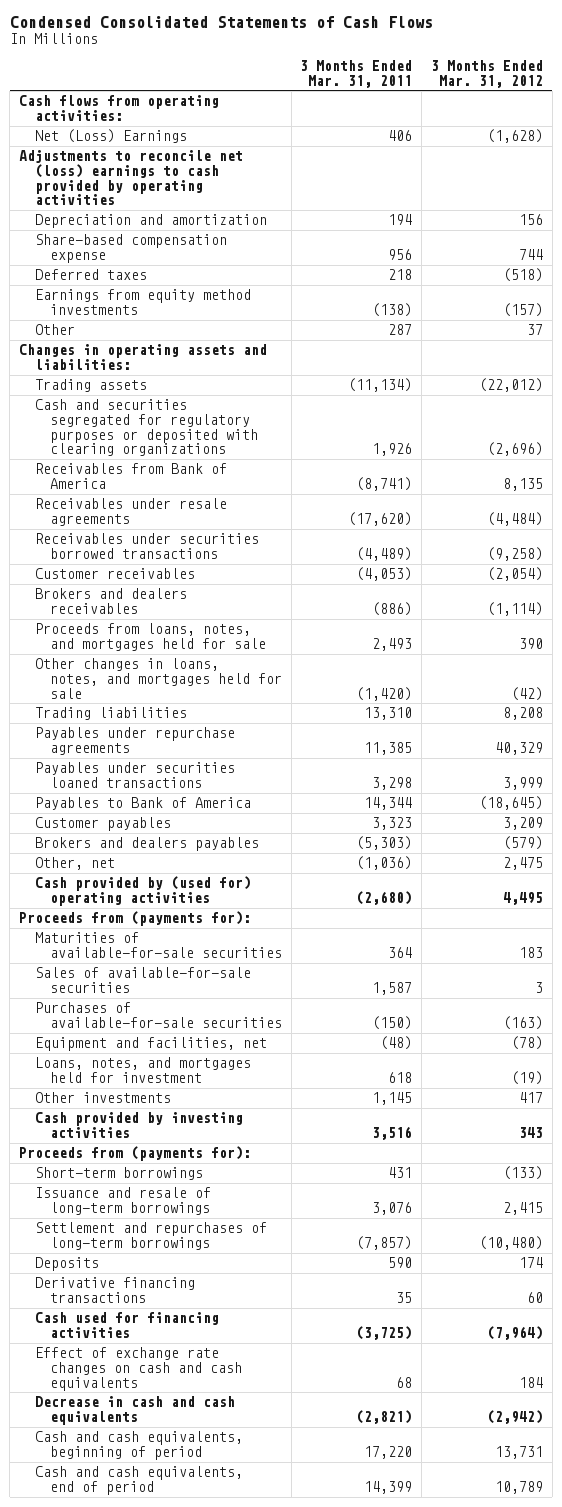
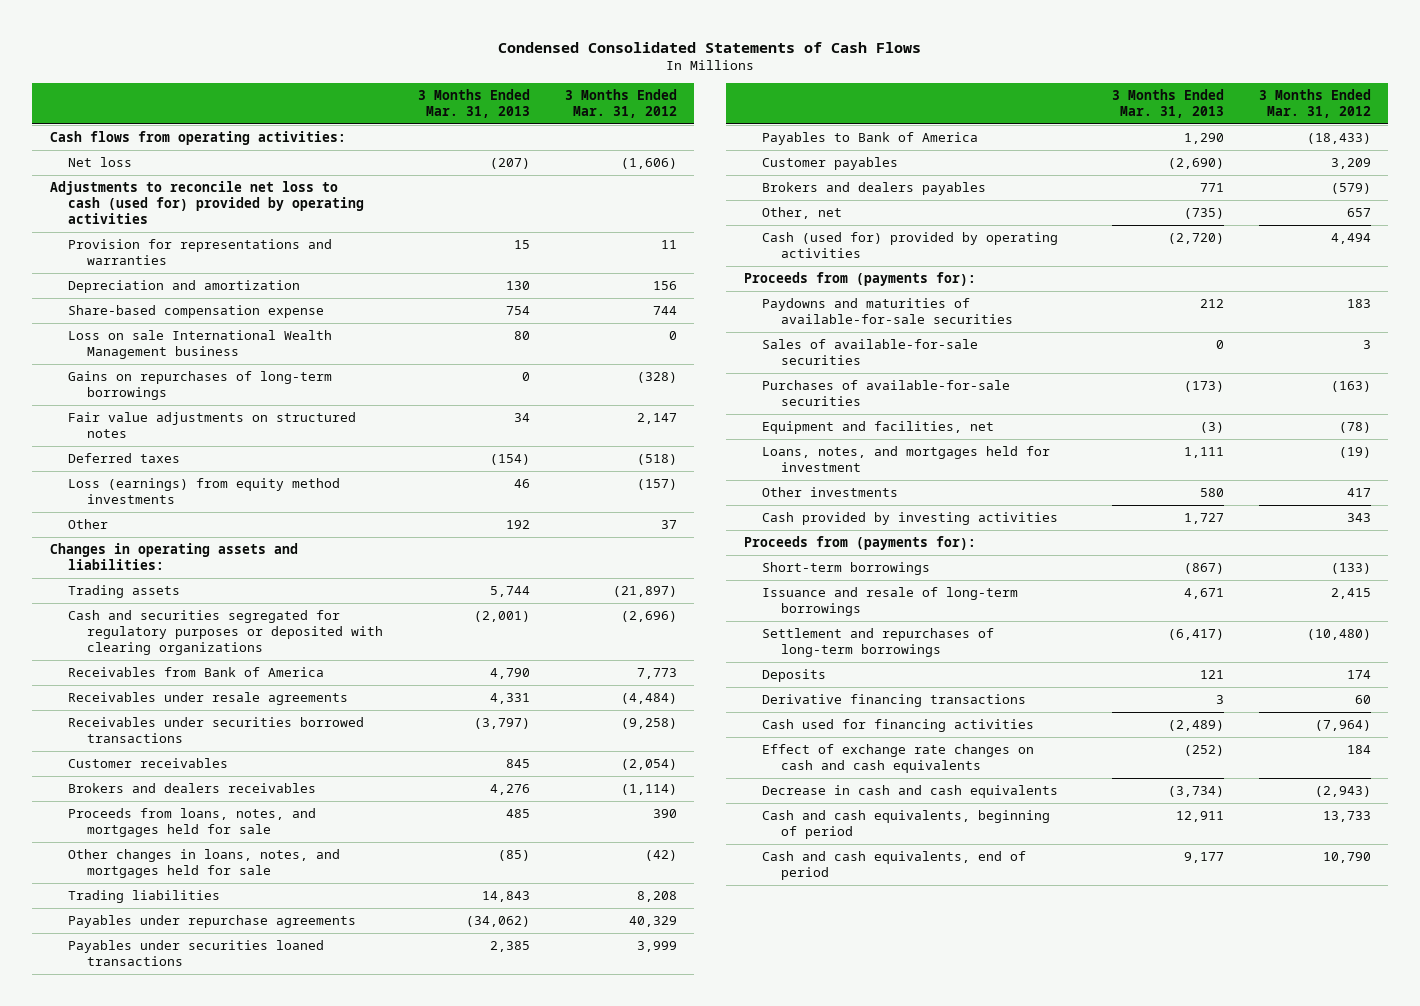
[300,60,413,88] 3 Months Ended Mar. 31, 2011 -> none
none -> [417,89,530,119] 3 Months Ended Mar. 31, 2013
[34,129,187,144] Net (Loss) Earnings -> [68,157,133,168] Net loss
[486,129,543,144] (1,628) -> [620,158,677,170] (1,606)
[19,150,244,206] Adjustments to reconcile net (loss) earnings to cash provided by operating activities -> [49,181,365,225] Adjustments to reconcile net loss to cash (used for) provided by operating activities
none -> [68,239,333,266] Provision for representations and warranties
none -> [68,330,333,360] Loss on sale International Wealth Management business
none -> [68,371,333,401] Gains on repurchases of long-term borrowings
none -> [68,412,357,439] Fair value adjustments on structured notes
[34,289,251,316] Earnings from equity method investments -> [68,478,341,505] Loss (earnings) from equity method investments
[478,378,543,393] (22,012) -> [612,586,677,598] (21,897)
[502,478,543,492] 8,135 -> [636,668,677,680] 7,773
[478,796,543,811] (18,645) -> [1306,133,1371,145] (18,433)
[502,857,543,871] 2,475 -> [1346,208,1371,218] 657
[34,876,251,907] Cash provided by (used for) operating activities -> [762,232,1059,259] Cash (used for) provided by operating activities
[502,892,543,906] 4,495 -> [1330,233,1371,245] 4,494
[34,932,282,959] Maturities of available-for-sale securities -> [762,298,1013,325] Paydowns and maturities of available-for-sale securities
[486,1410,543,1425] (2,942) -> [1314,786,1371,798] (2,943)
[494,1446,543,1460] 13,731 -> [1322,811,1371,823] 13,733
[494,1481,543,1495] 10,789 -> [1322,852,1371,864] 10,790

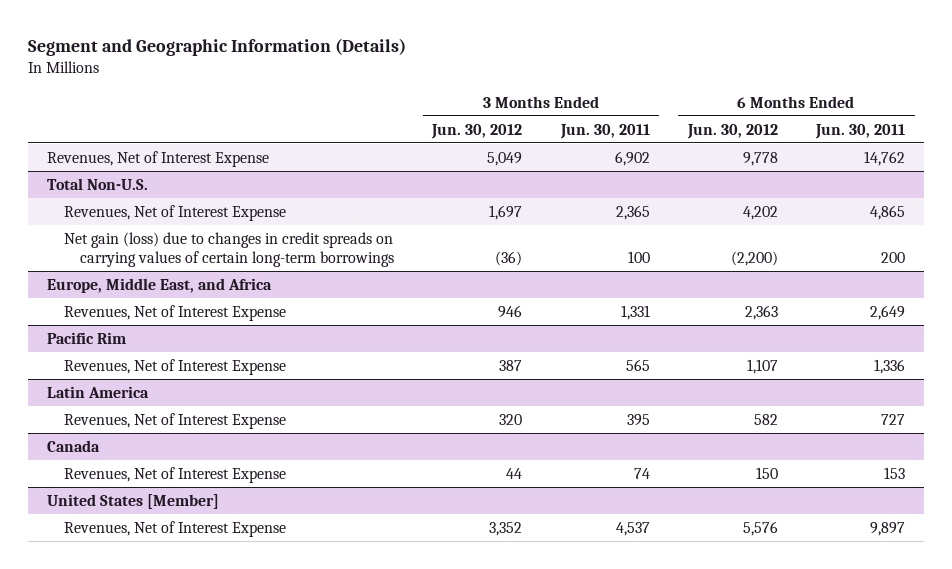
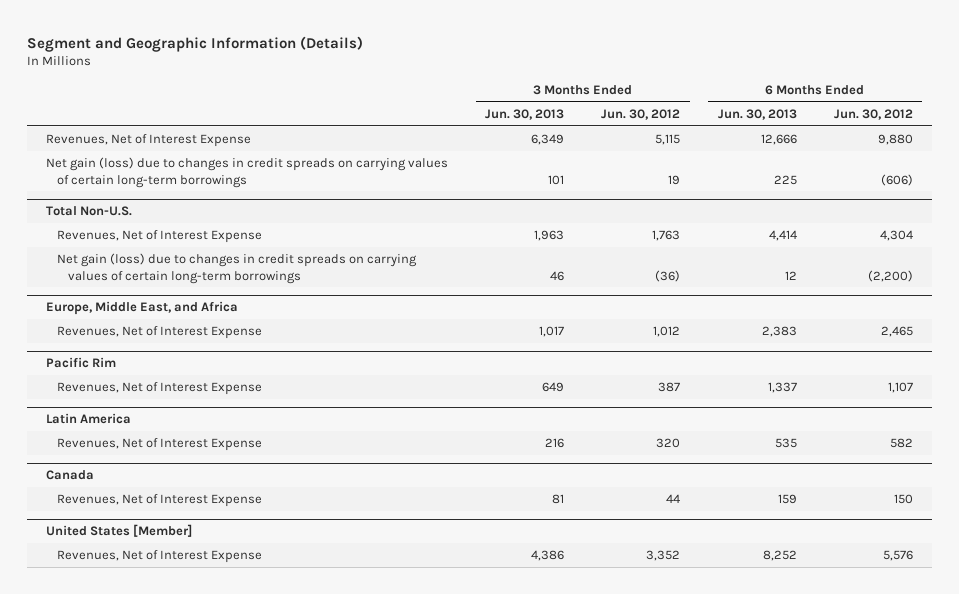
[559,123,650,139] Jun. 30, 2011 -> none
[815,123,906,139] Jun. 30, 2011 -> none
none -> [485,109,565,121] Jun. 30, 2013
none -> [717,109,797,121] Jun. 30, 2013
[487,151,523,166] 5,049 -> [655,134,681,146] 5,115
[742,151,778,166] 9,778 -> [877,134,913,146] 9,880
none -> [45,157,448,188] Net gain (loss) due to changes in credit spreads on carrying values of certain long-term borrowings
[489,204,523,220] 1,697 -> [652,230,681,242] 1,763
[742,205,778,220] 4,202 -> [879,230,913,242] 4,304
[498,304,523,318] 946 -> [653,326,681,338] 1,012
[744,304,778,320] 2,363 -> [880,326,913,338] 2,465

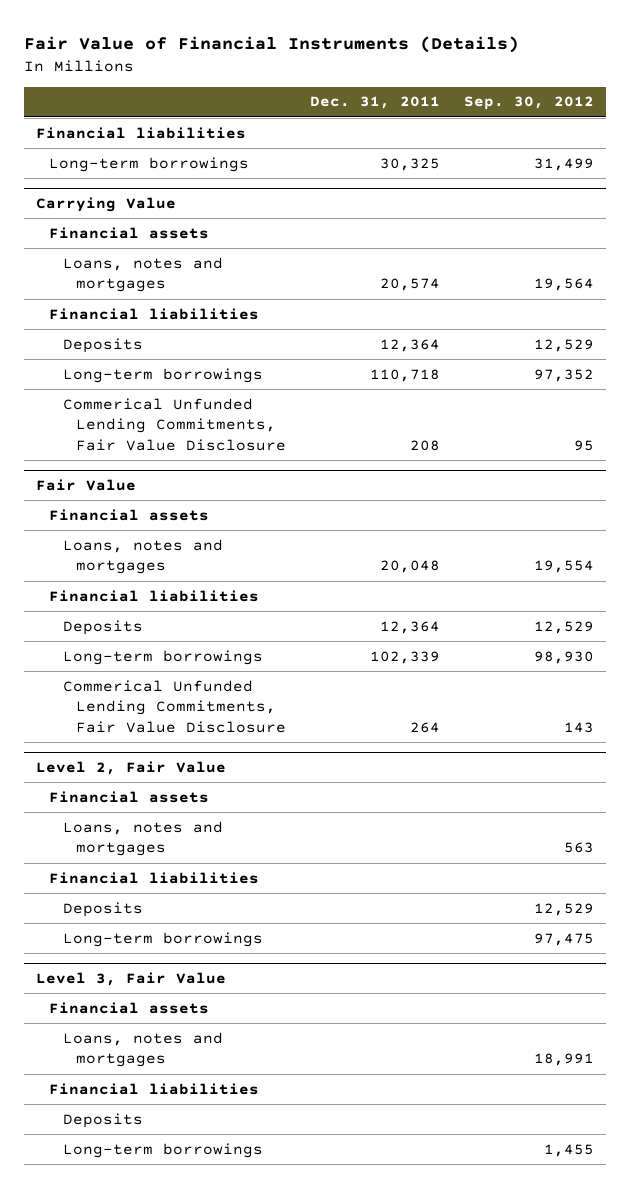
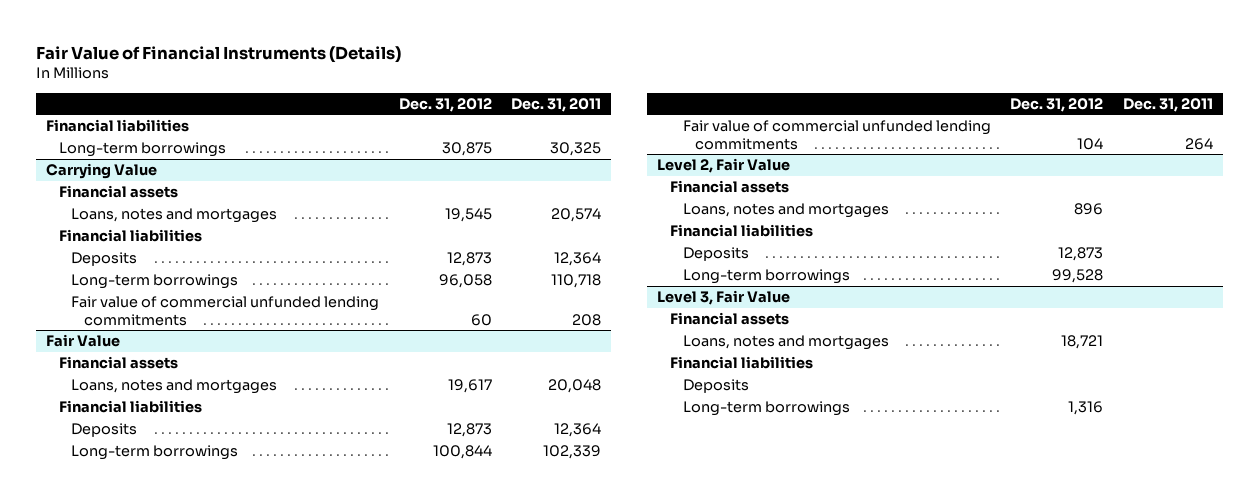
[464,96,595,111] Sep. 30, 2012 -> none
none -> [398,97,492,112] Dec. 31, 2012
[62,397,286,451] Commerical Unfunded Lending Commitments, Fair Value Disclosure -> [71,296,380,326] Fair value of commercial unfunded lending commitments
[62,679,286,733] Commerical Unfunded Lending Commitments, Fair Value Disclosure -> [682,120,991,150] Fair value of commercial unfunded lending commitments

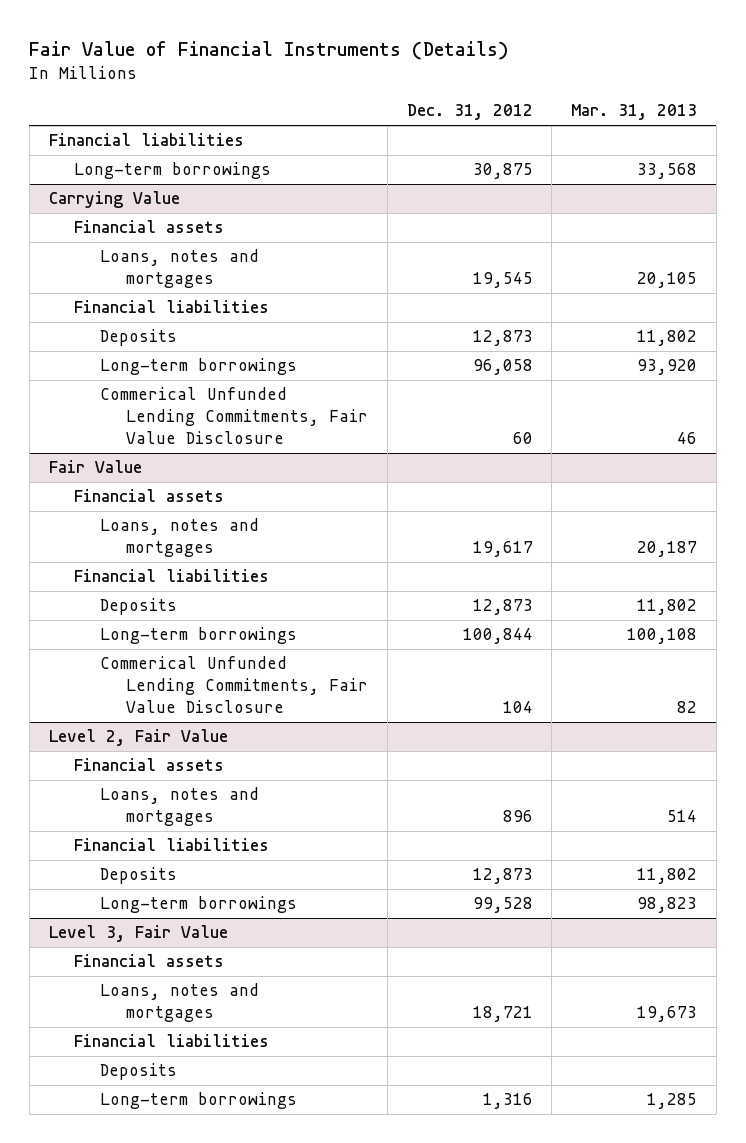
[511,97,602,112] Dec. 31, 2011 -> none
none -> [571,104,698,121] Mar. 31, 2013
[71,296,380,326] Fair value of commercial unfunded lending commitments -> [100,387,369,444] Commerical Unfunded Lending Commitments, Fair Value Disclosure
[682,120,991,150] Fair value of commercial unfunded lending commitments -> [100,656,369,713] Commerical Unfunded Lending Commitments, Fair Value Disclosure

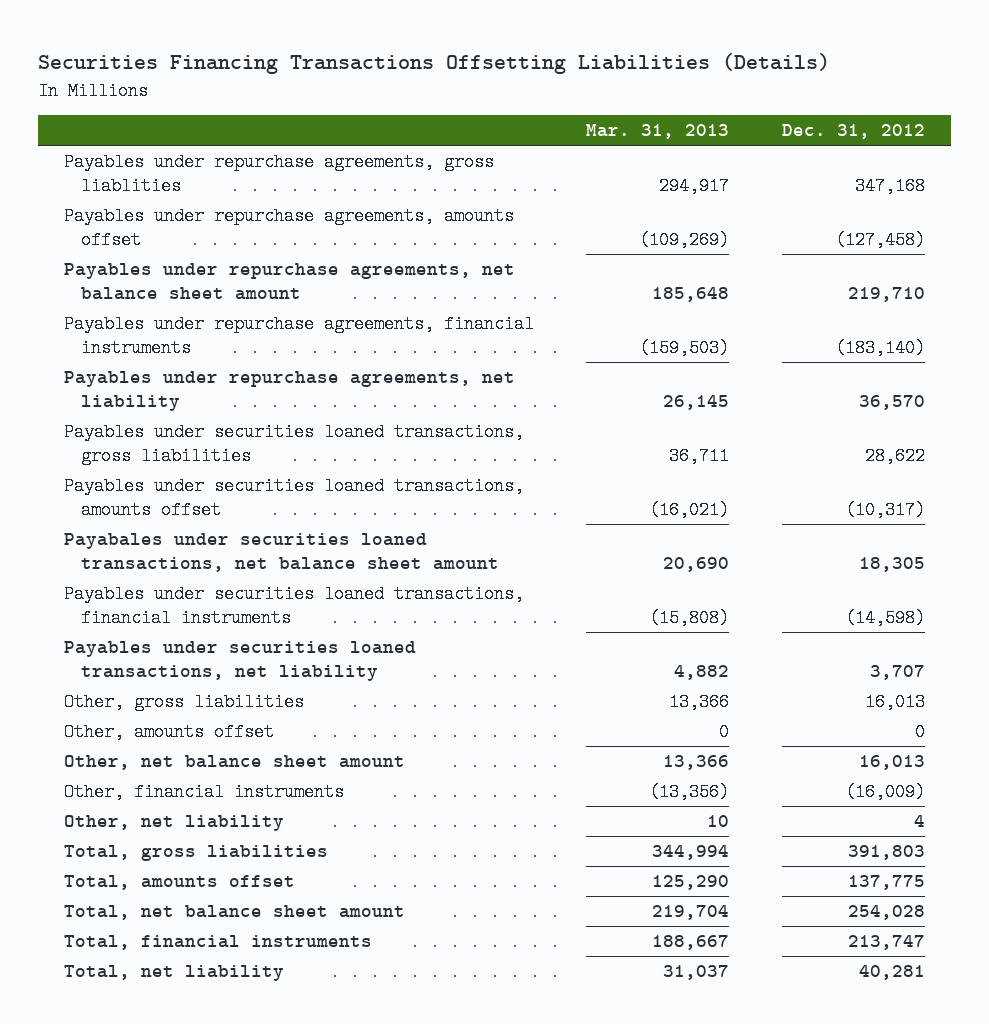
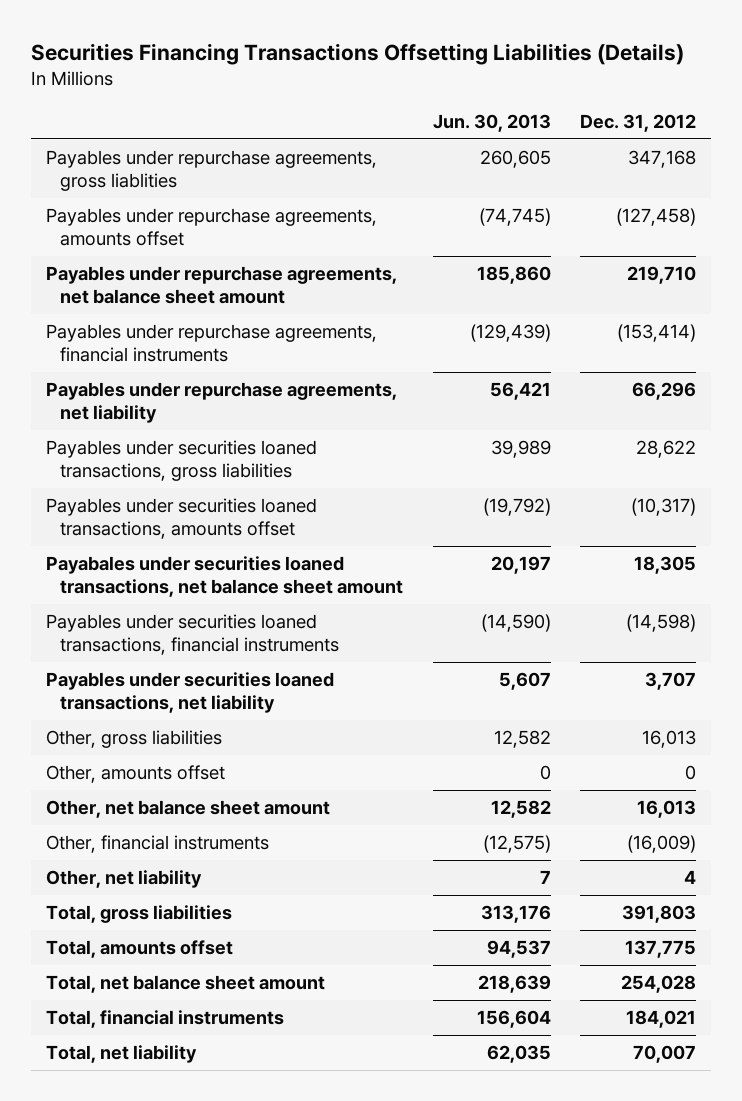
[586,124,730,140] Mar. 31, 2013 -> none
none -> [432,113,551,132] Jun. 30, 2013
[834,339,925,358] (183,140) -> [617,324,697,343] (153,414)
[858,395,925,411] 36,570 -> [632,382,697,401] 66,296
[847,934,925,950] 213,747 -> [626,1010,697,1029] 184,021
[858,964,925,980] 40,281 -> [633,1045,697,1064] 70,007

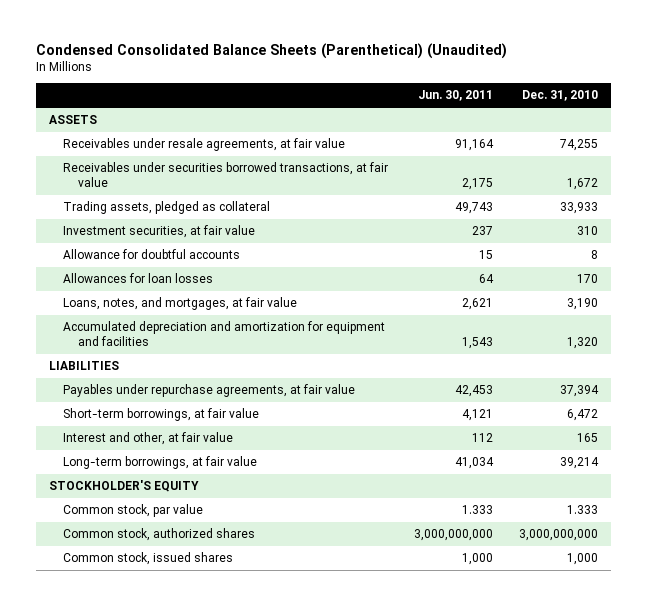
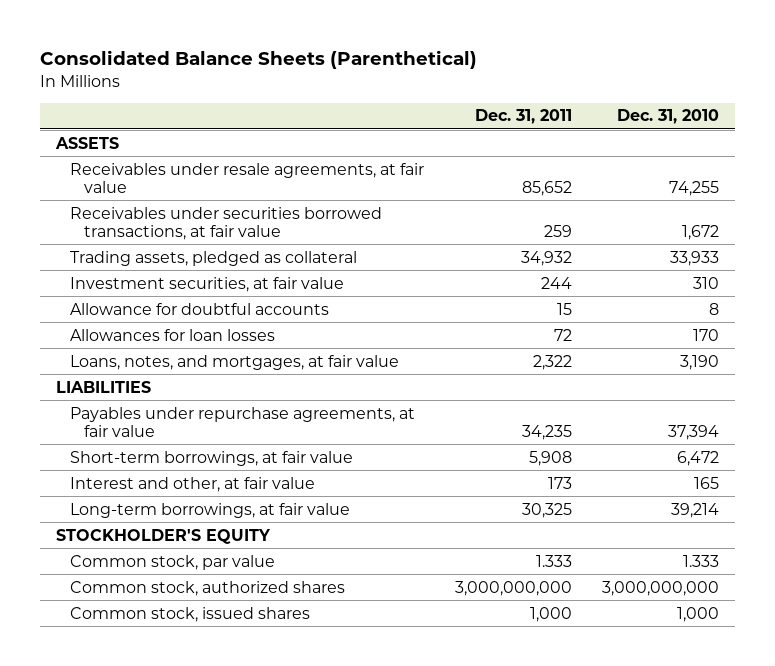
[36,42,508,59] Condensed Consolidated Balance Sheets (Parenthetical) (Unaudited) -> [40,50,478,70] Consolidated Balance Sheets (Parenthetical)
[418,90,494,102] Jun. 30, 2011 -> none
none -> [474,109,572,125] Dec. 31, 2011
[63,321,386,347] Accumulated depreciation and amortization for equipment and facilities -> none

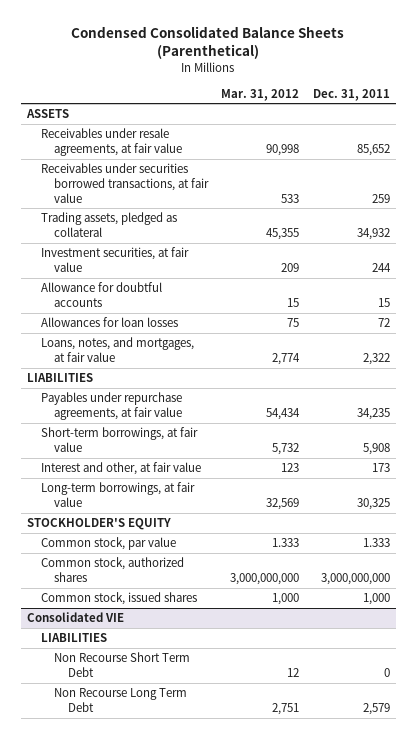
[40,50,478,70] Consolidated Balance Sheets (Parenthetical) -> [71,26,345,60] Condensed Consolidated Balance Sheets (Parenthetical)
[617,109,720,125] Dec. 31, 2010 -> none
none -> [221,88,300,101] Mar. 31, 2012
none -> [27,612,125,623] Consolidated VIE
none -> [40,633,107,643] LIABILITIES
none -> [54,652,191,677] Non Recourse Short Term Debt
none -> [54,688,188,712] Non Recourse Long Term Debt

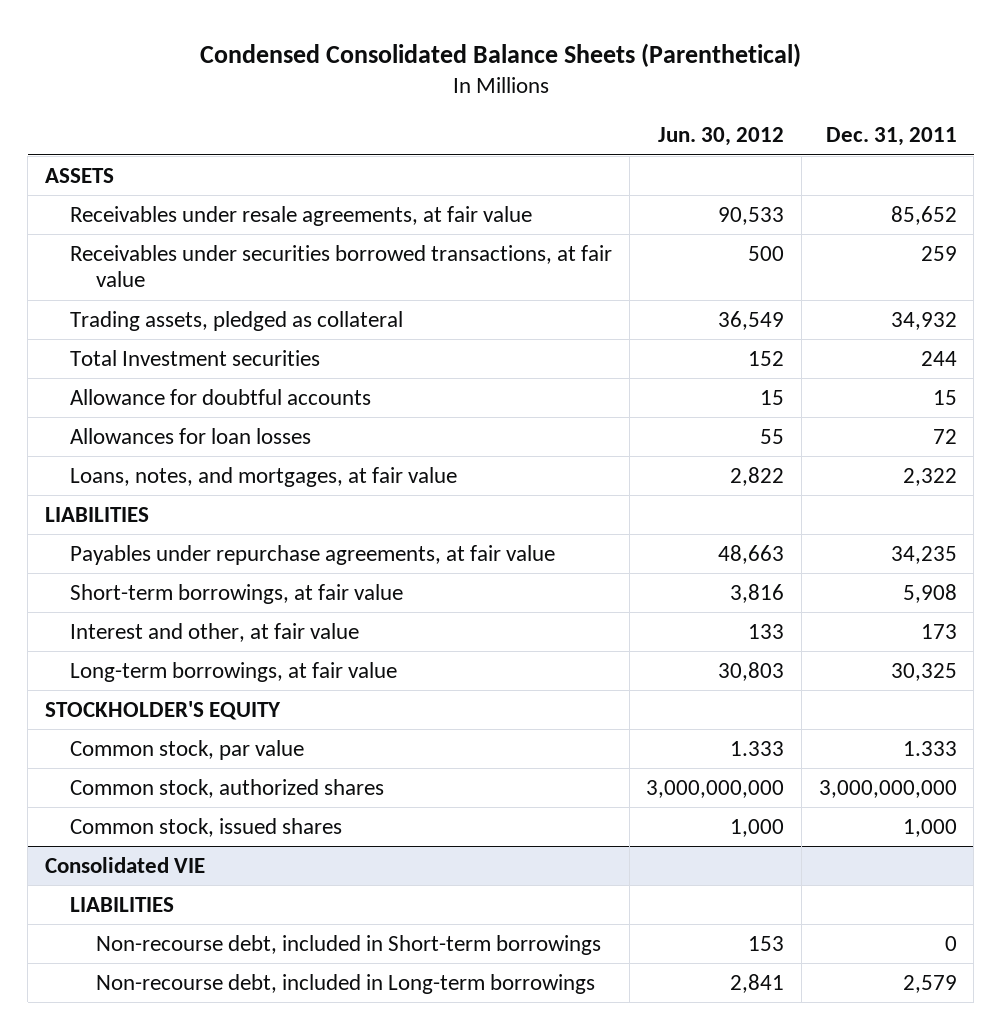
[221,88,300,101] Mar. 31, 2012 -> none
none -> [658,127,785,147] Jun. 30, 2012
[40,247,189,272] Investment securities, at fair value -> [70,349,321,366] Total Investment securities
[54,652,191,677] Non Recourse Short Term Debt -> [95,934,601,955] Non-recourse debt, included in Short-term borrowings
[54,688,188,712] Non Recourse Long Term Debt -> [95,973,595,994] Non-recourse debt, included in Long-term borrowings

